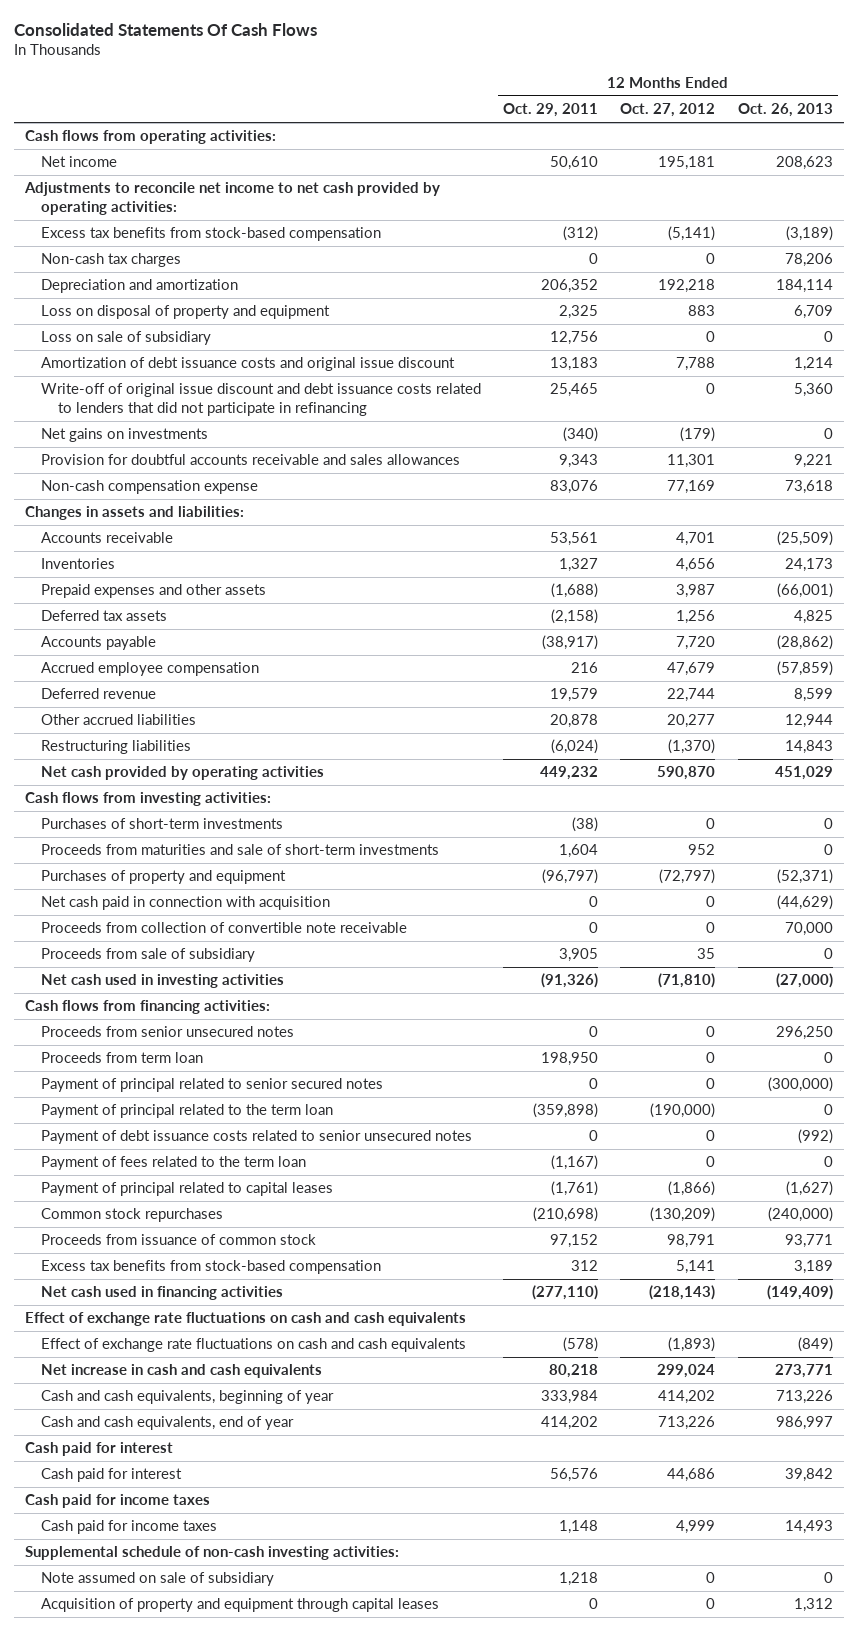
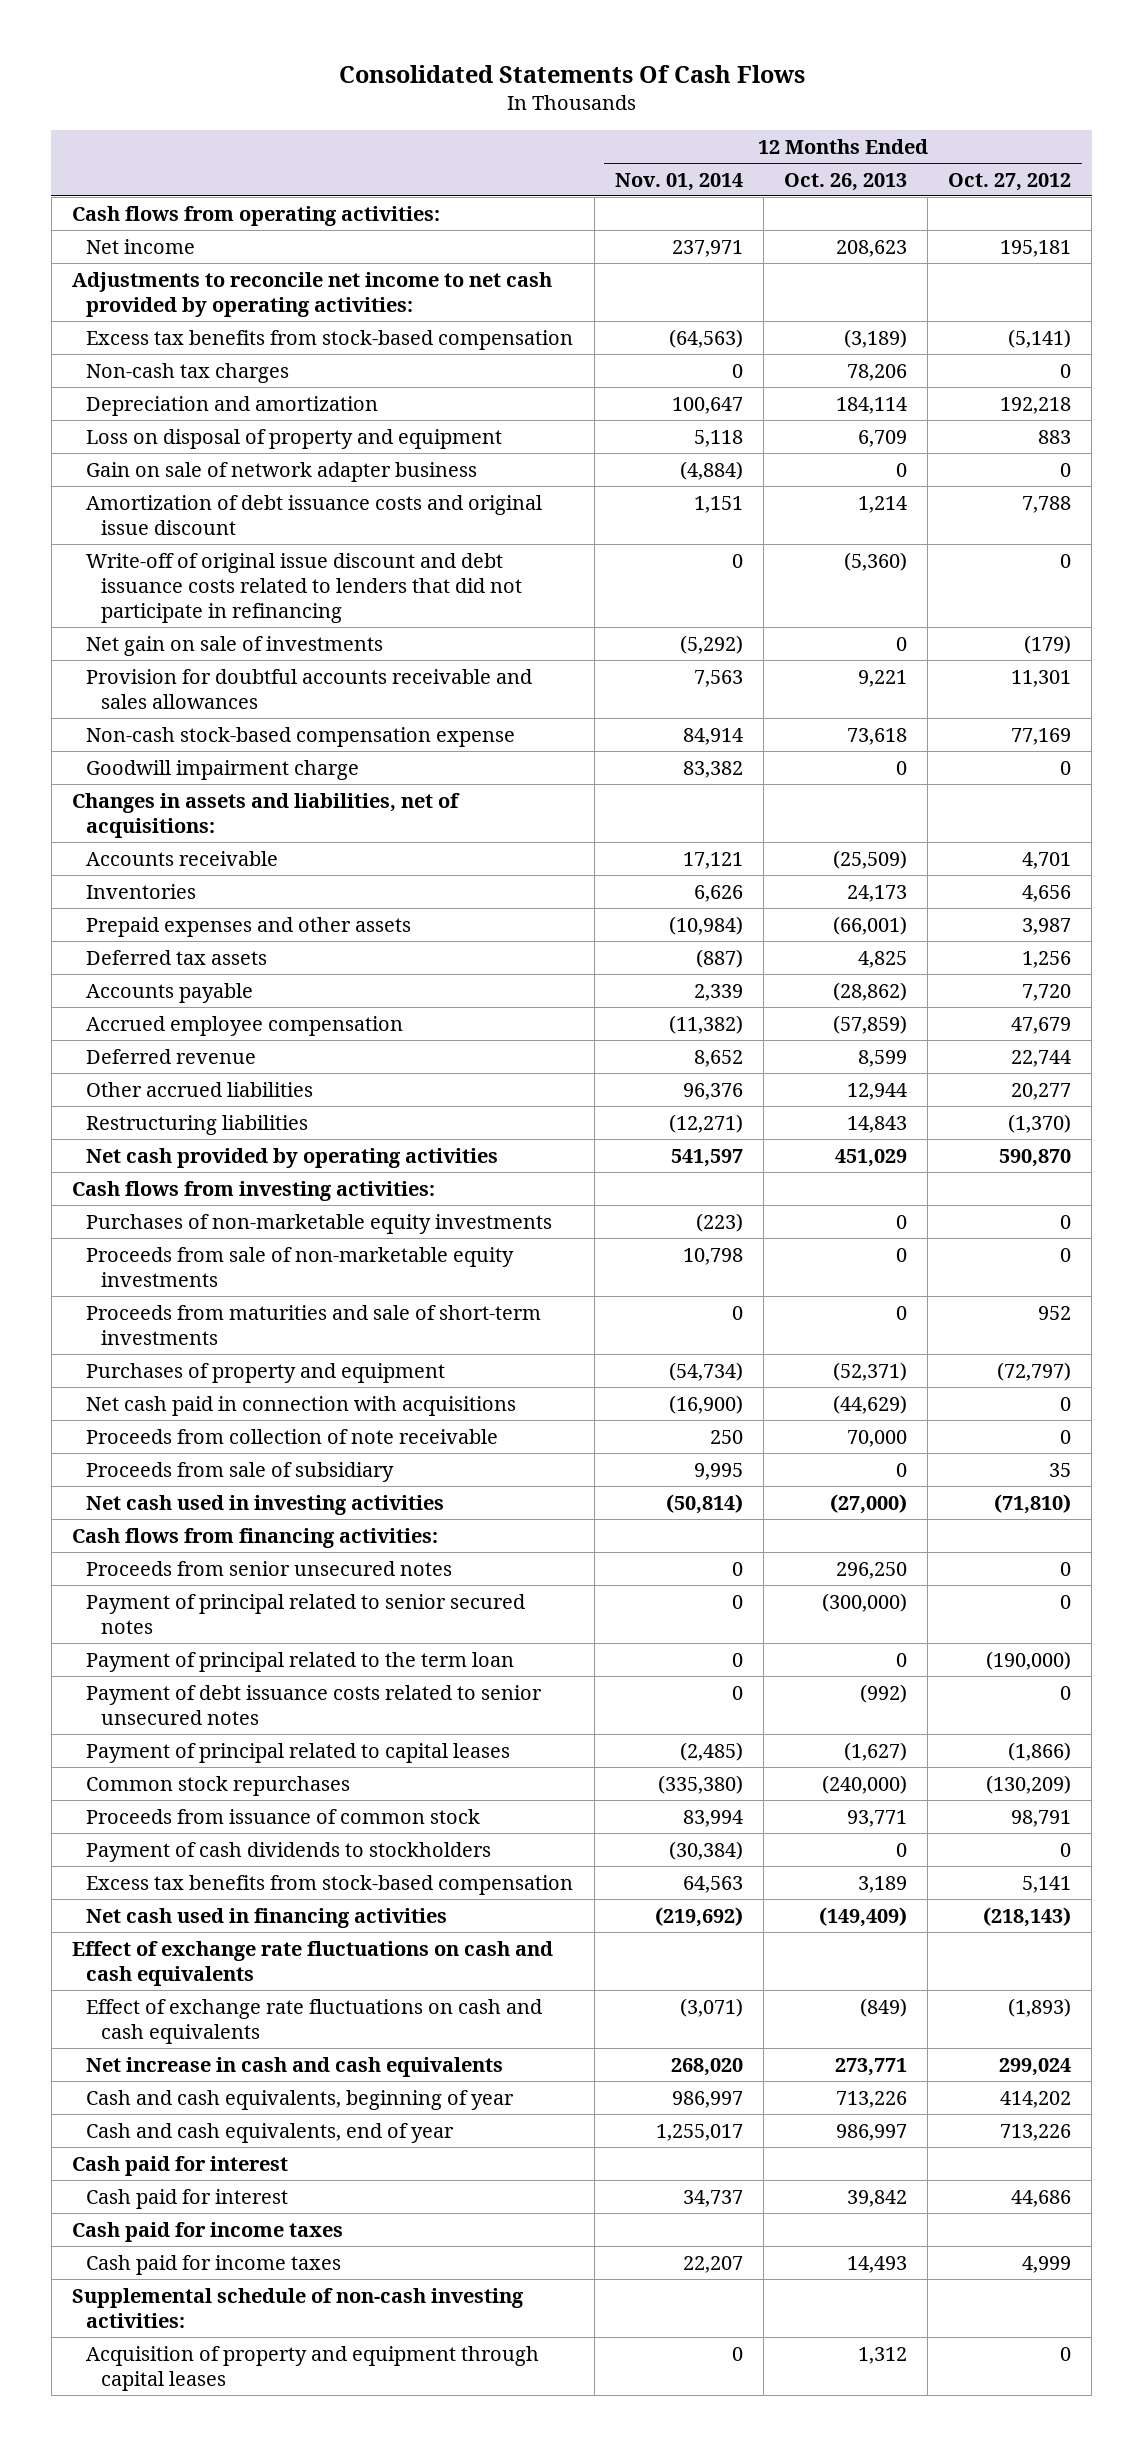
[503,103,599,118] Oct. 29, 2011 -> none
none -> [614,172,743,191] Nov. 01, 2014
[41,331,212,346] Loss on sale of subsidiary -> [86,461,478,482] Gain on sale of network adapter business
[793,383,833,398] 5,360 -> [843,551,907,571] (5,360)
[41,428,209,443] Net gains on investments -> [86,635,384,656] Net gain on sale of investments
[41,480,259,495] Non-cash compensation expense -> [86,726,516,747] Non-cash stock-based compensation expense
none -> [86,759,360,780] Goodwill impairment charge
[24,506,244,521] Changes in assets and liabilities: -> [72,792,461,838] Changes in assets and liabilities, net of acquisitions:
[41,818,284,830] Purchases of short-term investments -> none
none -> [86,1213,553,1234] Purchases of non-marketable equity investments
none -> [86,1246,515,1287] Proceeds from sale of non-marketable equity investments
[41,896,331,911] Net cash paid in connection with acquisition -> [86,1395,517,1416] Net cash paid in connection with acquisitions
[41,922,408,934] Proceeds from collection of convertible note receivable -> [86,1428,499,1444] Proceeds from collection of note receivable
[41,1052,204,1064] Proceeds from term loan -> none
[41,1156,307,1171] Payment of fees related to the term loan -> none
none -> [86,1841,492,1862] Payment of cash dividends to stockholders
[41,1572,275,1587] Note assumed on sale of subsidiary -> none

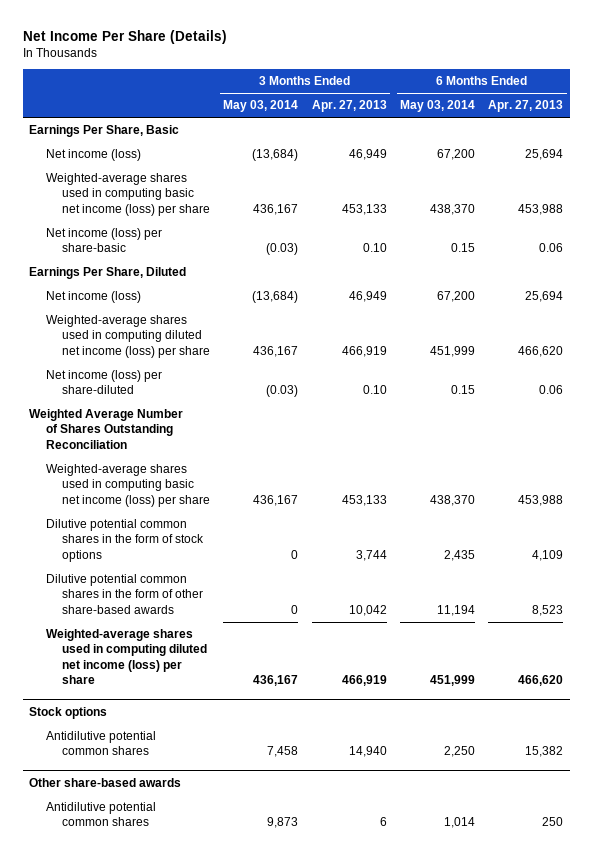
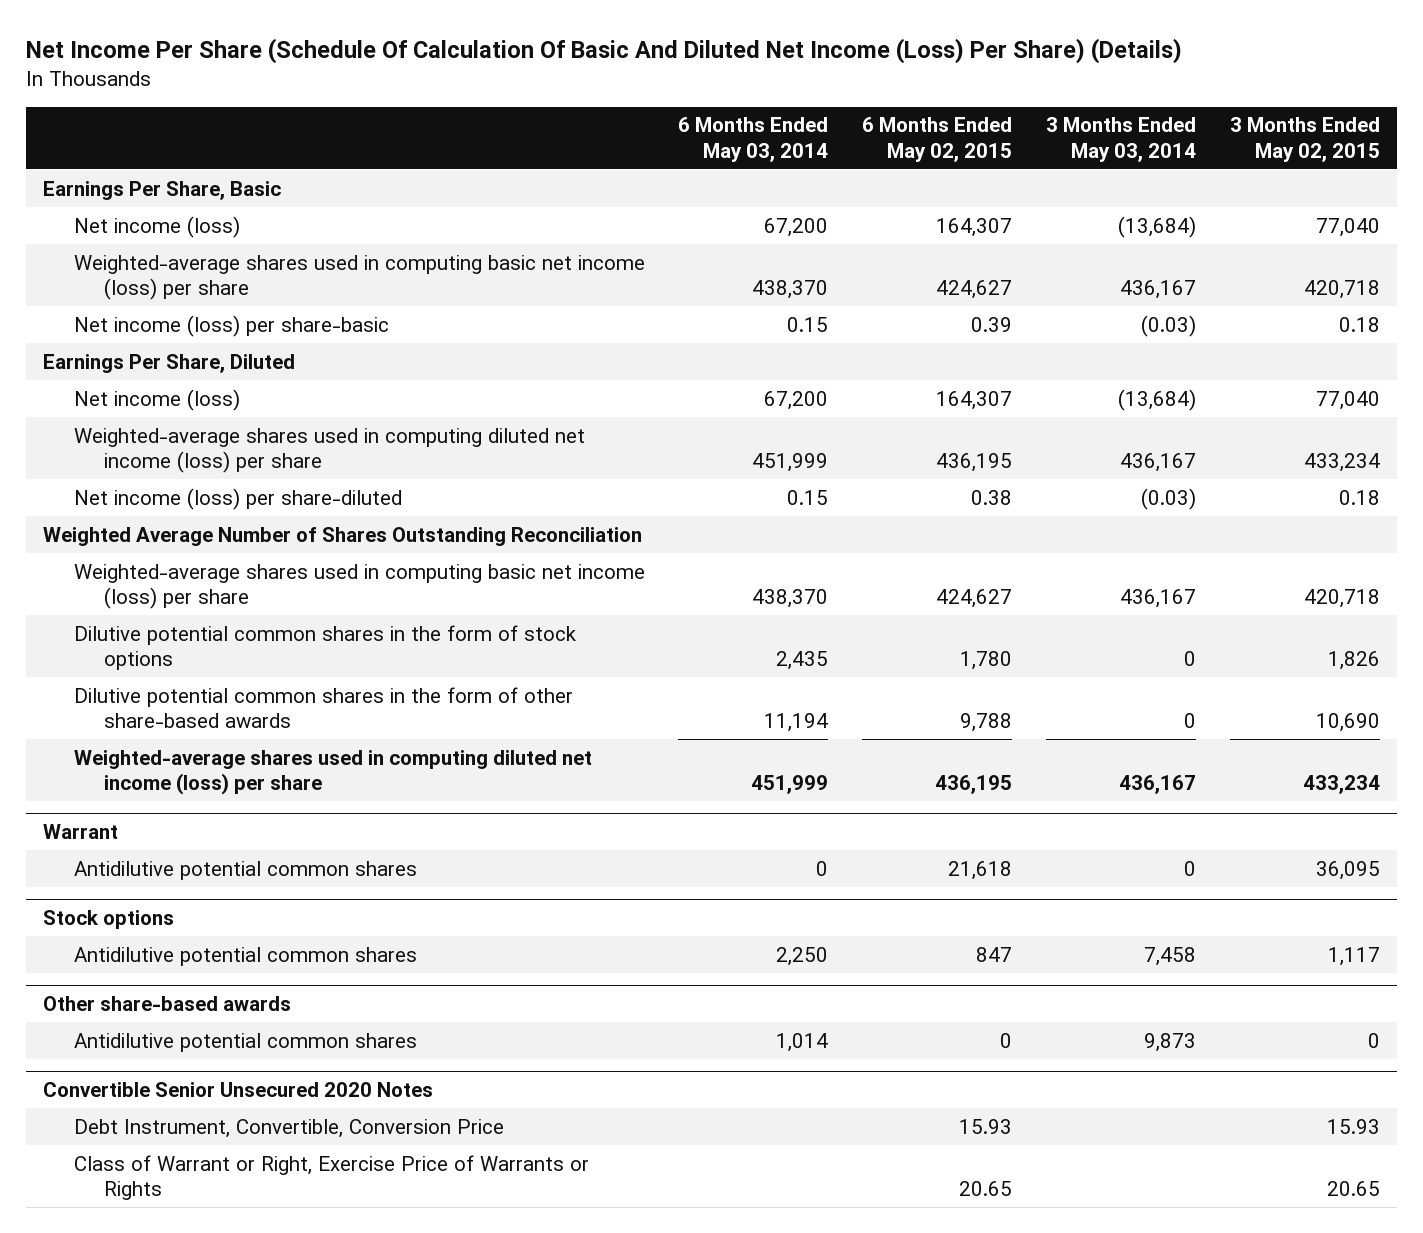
[22,30,227,45] Net Income Per Share (Details) -> [26,38,1183,65] Net Income Per Share (Schedule Of Calculation Of Basic And Diluted Net Income (Loss) Per Share) (Details)
[311,100,387,113] Apr. 27, 2013 -> none
[488,100,564,113] Apr. 27, 2013 -> none
none -> [862,117,1013,162] 6 Months Ended May 02, 2015
none -> [1229,117,1380,162] 3 Months Ended May 02, 2015
none -> [43,824,119,840] Warrant
none -> [73,860,417,880] Antidilutive potential common shares
none -> [43,1082,434,1098] Convertible Senior Unsecured 2020 Notes
none -> [73,1118,504,1138] Debt Instrument, Convertible, Conversion Price
none -> [73,1154,589,1200] Class of Warrant or Right, Exercise Price of Warrants or Rights

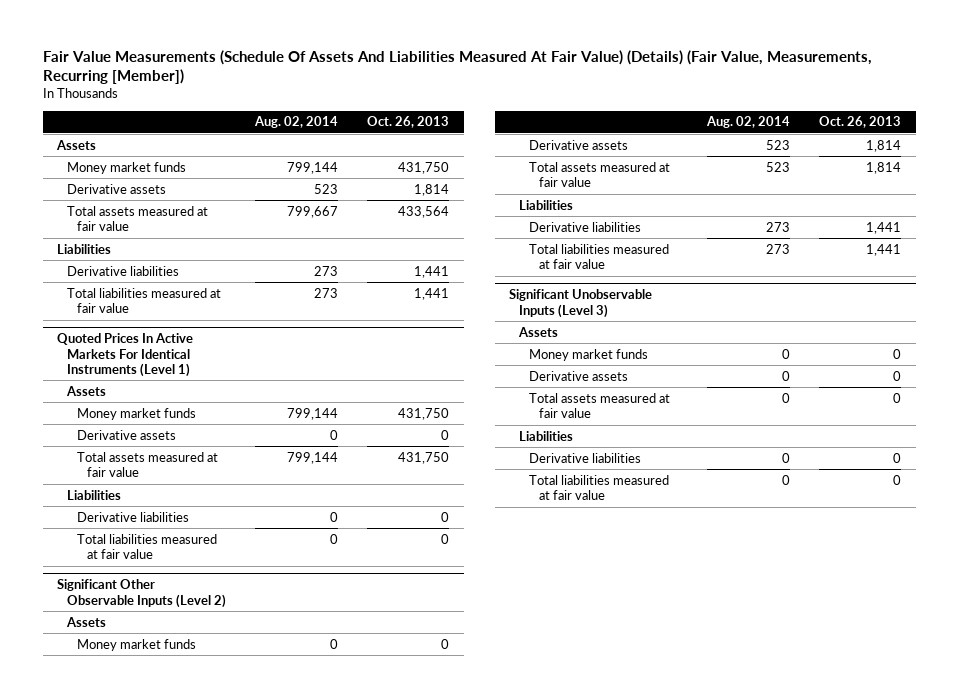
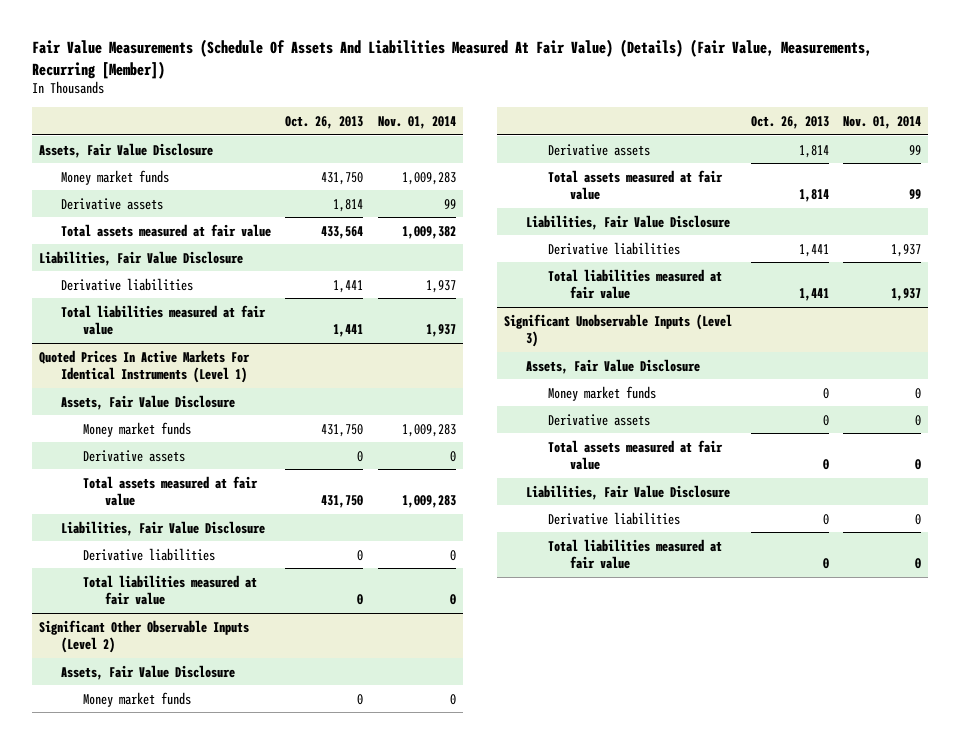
[254,116,339,129] Aug. 02, 2014 -> none
none -> [377,115,456,129] Nov. 01, 2014
[56,139,97,150] Assets -> [39,142,214,158] Assets, Fair Value Disclosure
[57,243,112,254] Liabilities -> [39,250,244,266] Liabilities, Fair Value Disclosure
[66,385,107,396] Assets -> [61,394,236,410] Assets, Fair Value Disclosure
[67,489,122,500] Liabilities -> [61,520,266,536] Liabilities, Fair Value Disclosure
[66,616,107,627] Assets -> [61,664,236,680] Assets, Fair Value Disclosure
[519,199,574,210] Liabilities -> [526,214,731,230] Liabilities, Fair Value Disclosure
[518,326,559,337] Assets -> [526,358,701,374] Assets, Fair Value Disclosure
[519,430,574,441] Liabilities -> [526,484,731,500] Liabilities, Fair Value Disclosure

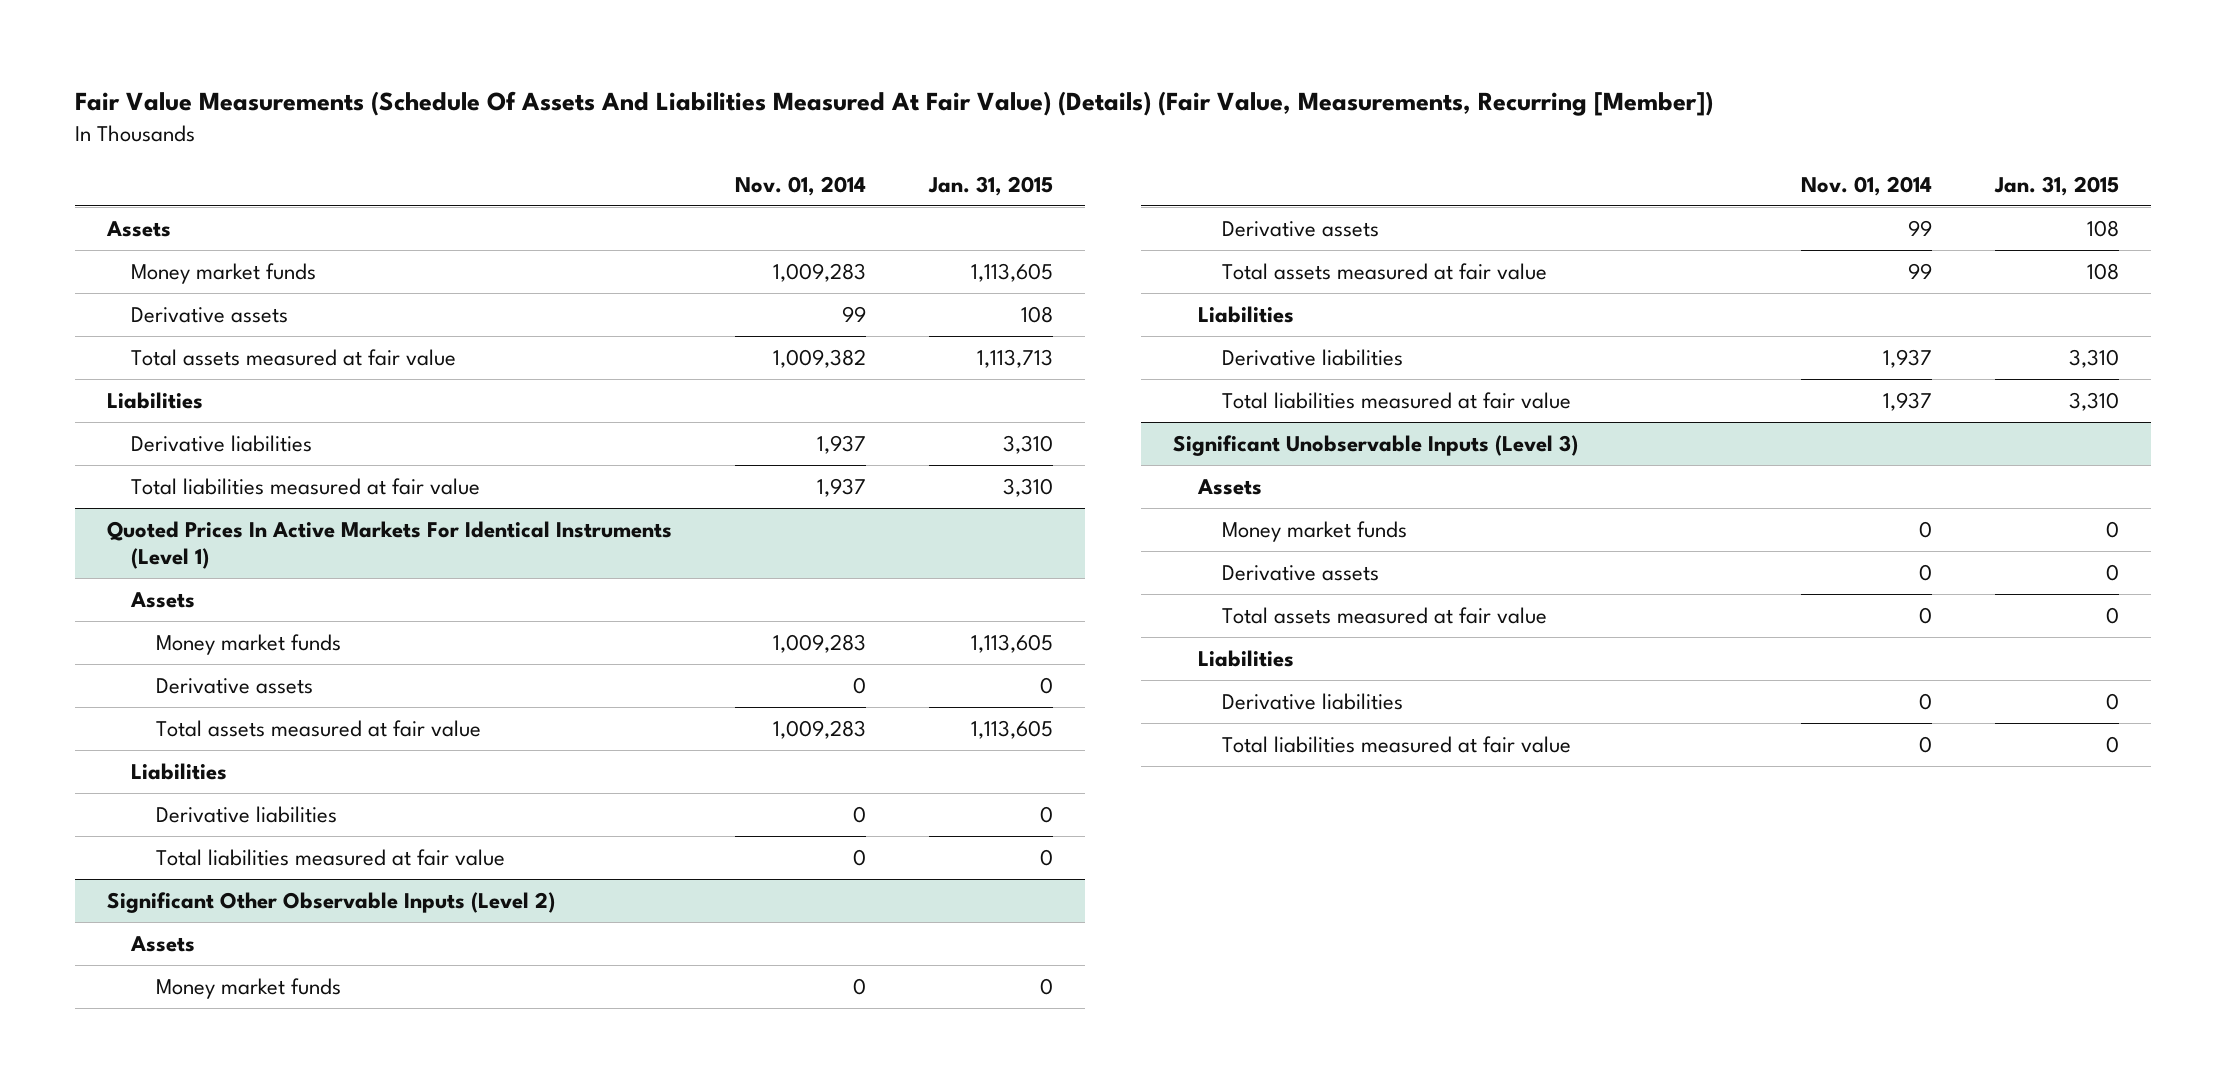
[285,115,364,129] Oct. 26, 2013 -> none
none -> [928,175,1054,196] Jan. 31, 2015
[39,142,214,158] Assets, Fair Value Disclosure -> [105,220,171,237] Assets
[39,250,244,266] Liabilities, Fair Value Disclosure -> [106,391,203,409] Liabilities
[61,394,236,410] Assets, Fair Value Disclosure -> [130,591,196,608] Assets
[61,520,266,536] Liabilities, Fair Value Disclosure -> [131,762,228,780] Liabilities
[61,664,236,680] Assets, Fair Value Disclosure -> [130,935,196,952] Assets
[526,214,731,230] Liabilities, Fair Value Disclosure -> [1197,305,1294,323] Liabilities
[526,358,701,374] Assets, Fair Value Disclosure -> [1196,478,1262,495] Assets
[526,484,731,500] Liabilities, Fair Value Disclosure -> [1197,649,1294,667] Liabilities

